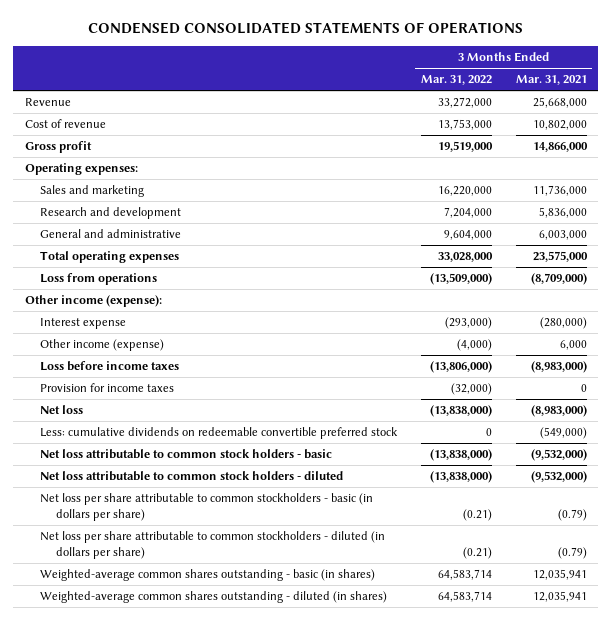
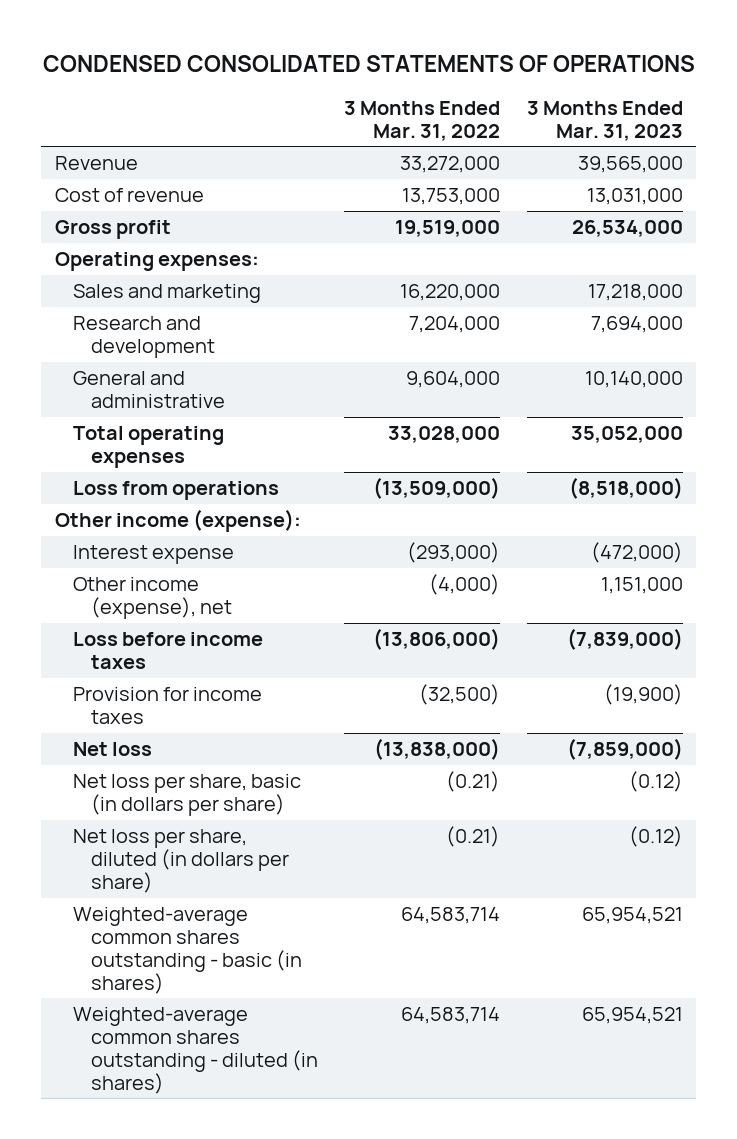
[515,75,587,86] Mar. 31, 2021 -> none
none -> [526,100,683,141] 3 Months Ended Mar. 31, 2023
[40,339,165,352] Other income (expense) -> [72,576,232,619] Other income (expense), net
[451,383,493,396] (32,000) -> [419,683,501,705] (32,500)
[40,427,399,440] Less: cumulative dividends on redeemable convertible preferred stock -> none
[40,449,333,460] Net loss attributable to common stock holders - basic -> none
[40,471,344,482] Net loss attributable to common stock holders - diluted -> none
[40,493,374,522] Net loss per share attributable to common stockholders - basic (in dollars per share) -> [72,773,301,816] Net loss per share, basic (in dollars per share)
[40,531,386,560] Net loss per share attributable to common stockholders - diluted (in dollars per share) -> [72,828,289,893] Net loss per share, diluted (in dollars per share)

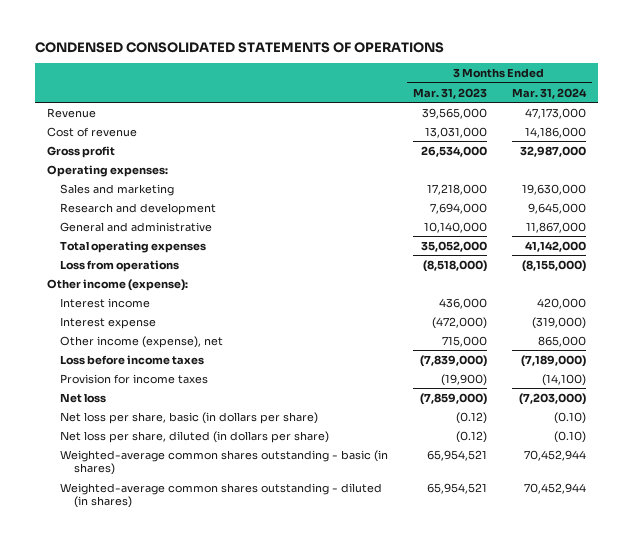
[344,100,501,141] 3 Months Ended Mar. 31, 2022 -> none
none -> [511,87,587,99] Mar. 31, 2024
none -> [60,297,151,308] Interest income
[600,576,683,594] 1,151,000 -> [441,335,487,347] 715,000

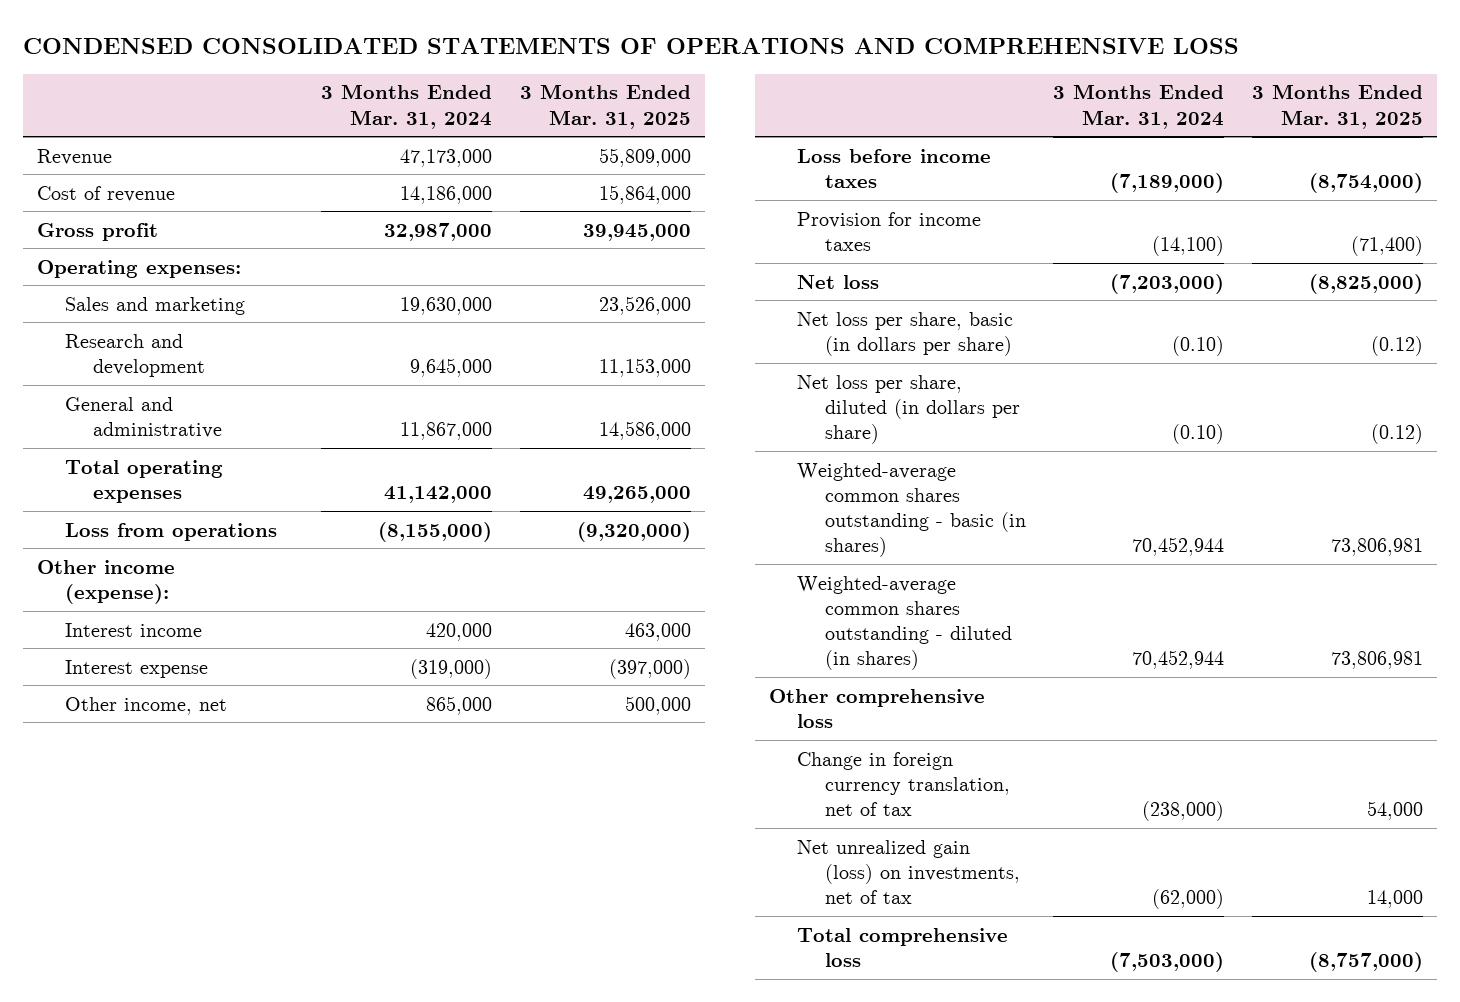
[34,42,444,54] CONDENSED CONSOLIDATED STATEMENTS OF OPERATIONS -> [22,37,1239,54] CONDENSED CONSOLIDATED STATEMENTS OF OPERATIONS AND COMPREHENSIVE LOSS
[412,87,487,99] Mar. 31, 2023 -> none
none -> [520,84,692,129] 3 Months Ended Mar. 31, 2025
[60,335,224,348] Other income (expense), net -> [64,696,227,715] Other income, net
none -> [768,688,985,728] Other comprehensive loss
none -> [796,751,1010,817] Change in foreign currency translation, net of tax
none -> [796,839,1020,905] Net unrealized gain (loss) on investments, net of tax
none -> [796,927,1008,967] Total comprehensive loss

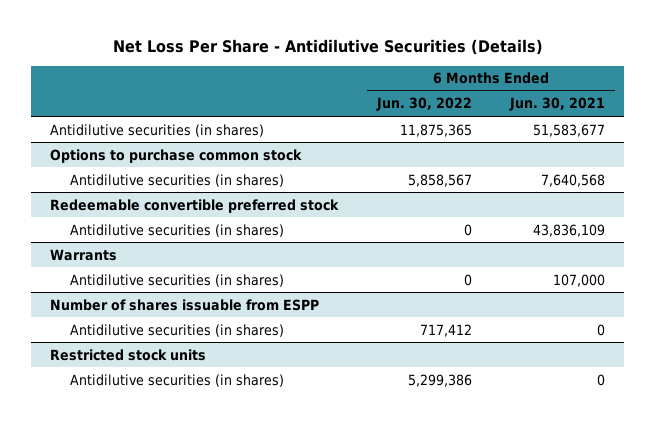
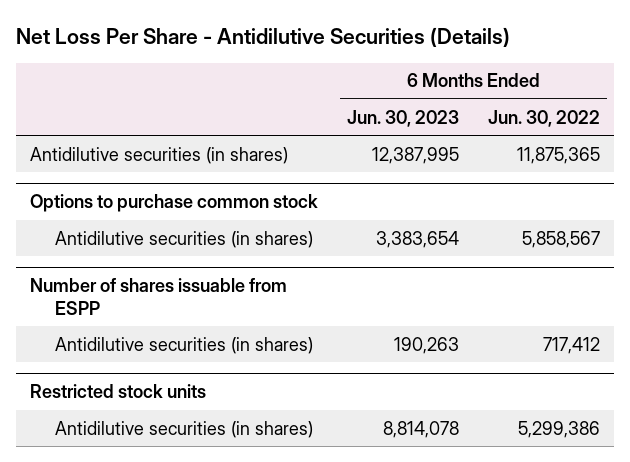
[508,97,605,112] Jun. 30, 2021 -> none
none -> [347,109,460,127] Jun. 30, 2023
[50,198,340,213] Redeemable convertible preferred stock -> none
[69,223,284,237] Antidilutive securities (in shares) -> none
[50,248,118,261] Warrants -> none
[69,273,284,287] Antidilutive securities (in shares) -> none

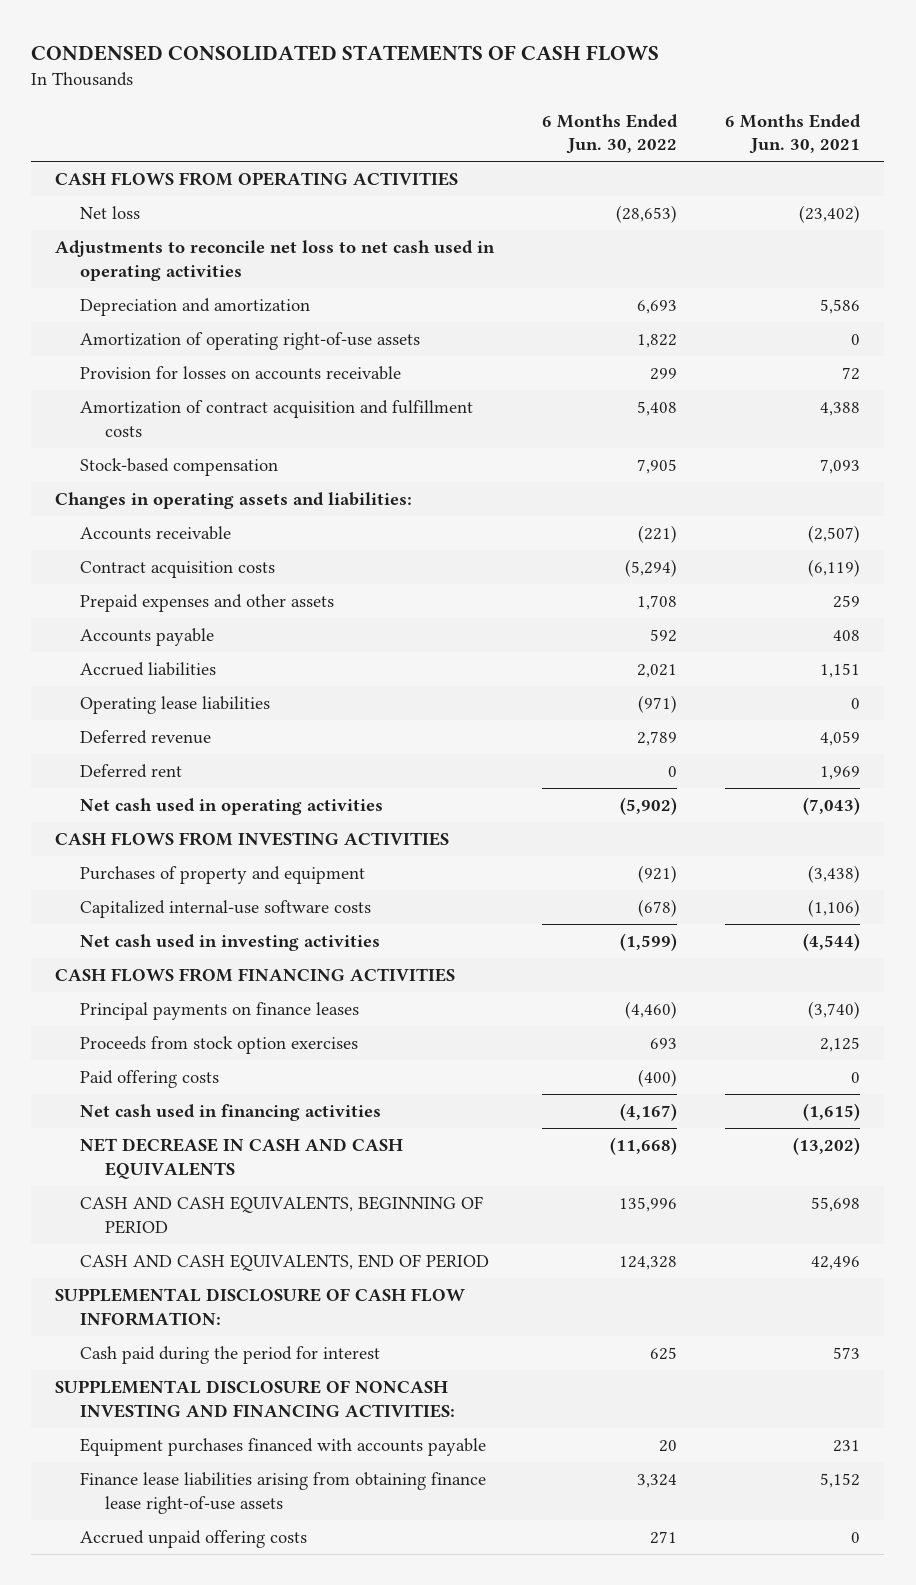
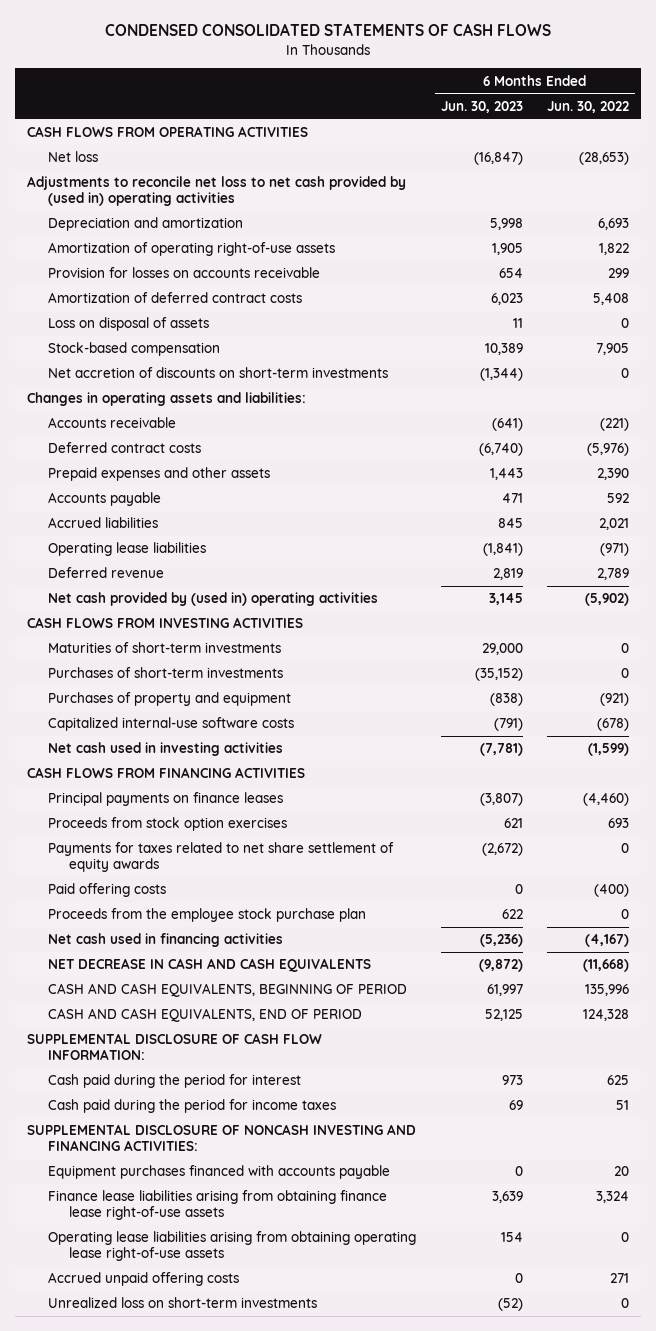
[725,113,862,155] 6 Months Ended Jun. 30, 2021 -> none
none -> [440,100,523,113] Jun. 30, 2023
[55,240,496,281] Adjustments to reconcile net loss to net cash used in operating activities -> [27,176,407,207] Adjustments to reconcile net loss to net cash provided by (used in) operating activities
[80,400,474,437] Amortization of contract acquisition and fulfillment costs -> [48,292,303,304] Amortization of deferred contract costs
none -> [48,317,210,332] Loss on disposal of assets
none -> [48,367,389,379] Net accretion of discounts on short-term investments
[80,561,276,579] Contract acquisition costs -> [48,442,202,454] Deferred contract costs
[625,559,678,578] (5,294) -> [586,443,629,457] (5,976)
[637,595,678,611] 1,708 -> [596,468,629,481] 2,390
[80,764,183,779] Deferred rent -> none
[80,798,384,816] Net cash used in operating activities -> [48,592,379,607] Net cash provided by (used in) operating activities
none -> [48,642,282,654] Maturities of short-term investments
none -> [48,667,284,679] Purchases of short-term investments
none -> [48,842,395,873] Payments for taxes related to net share settlement of equity awards
none -> [48,908,367,923] Proceeds from the employee stock purchase plan
none -> [48,1099,337,1114] Cash paid during the period for income taxes
none -> [48,1231,417,1262] Operating lease liabilities arising from obtaining operating lease right-of-use assets
none -> [48,1297,318,1309] Unrealized loss on short-term investments

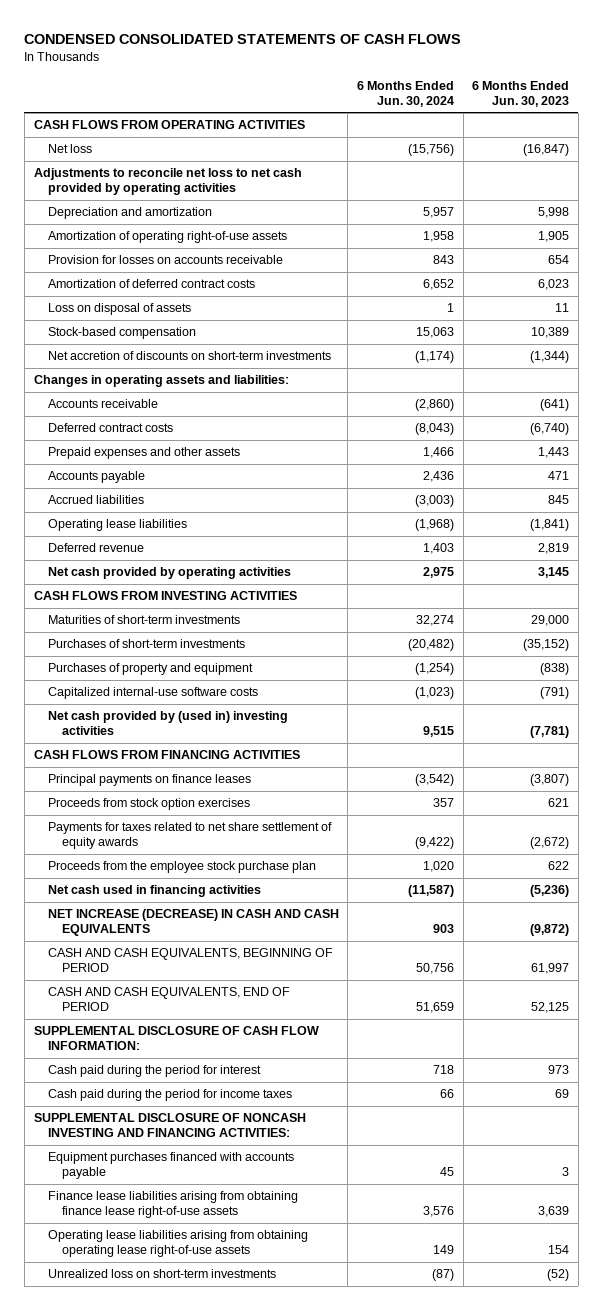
[546,100,629,113] Jun. 30, 2022 -> none
none -> [356,80,454,107] 6 Months Ended Jun. 30, 2024
[27,176,407,207] Adjustments to reconcile net loss to net cash provided by (used in) operating activities -> [33,168,302,196] Adjustments to reconcile net loss to net cash provided by operating activities
[48,592,379,607] Net cash provided by (used in) operating activities -> [47,567,291,580] Net cash provided by operating activities
[48,742,284,757] Net cash used in investing activities -> [47,711,288,736] Net cash provided by (used in) investing activities
[48,883,167,898] Paid offering costs -> none
[48,958,372,973] NET DECREASE IN CASH AND CASH EQUIVALENTS -> [47,909,339,937] NET INCREASE (DECREASE) IN CASH AND CASH EQUIVALENTS
[514,1166,523,1177] 0 -> [562,1167,570,1177] 3
[48,1272,240,1287] Accrued unpaid offering costs -> none

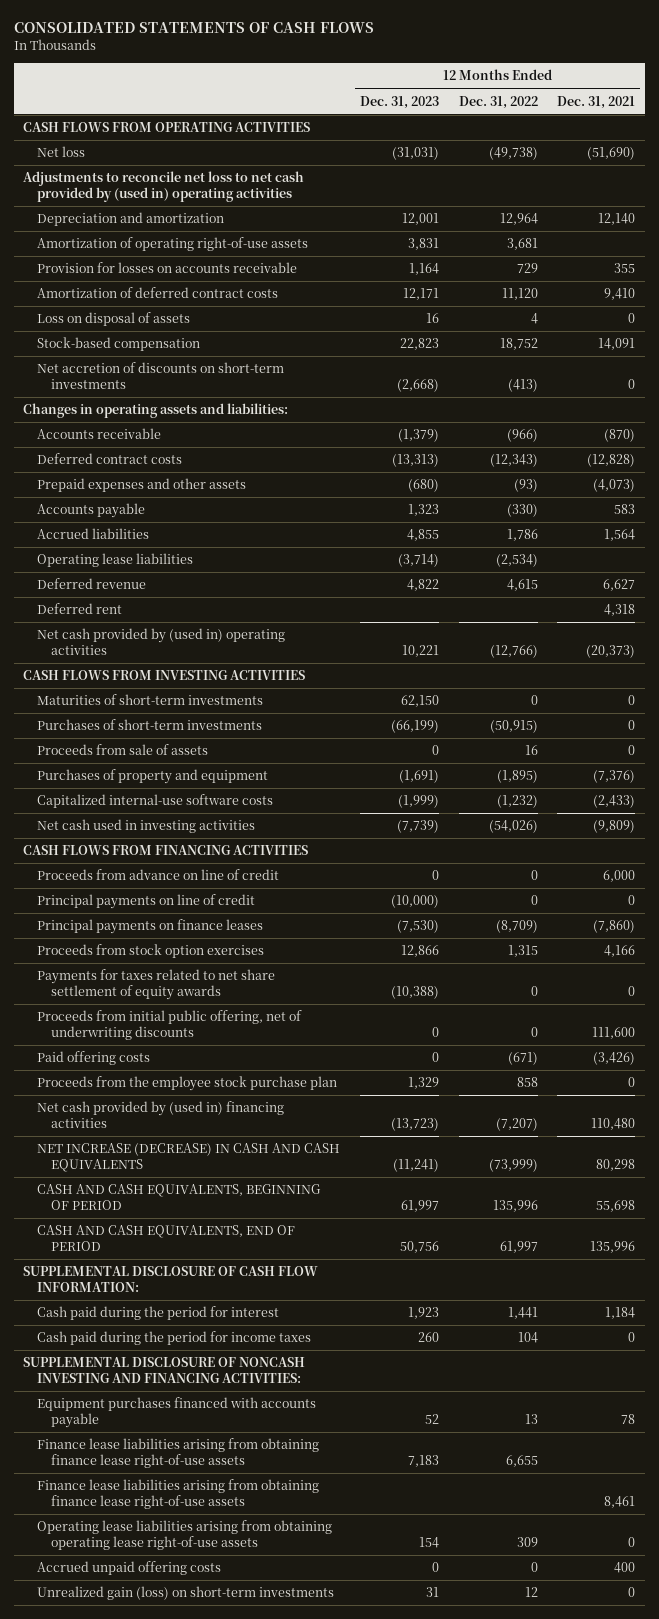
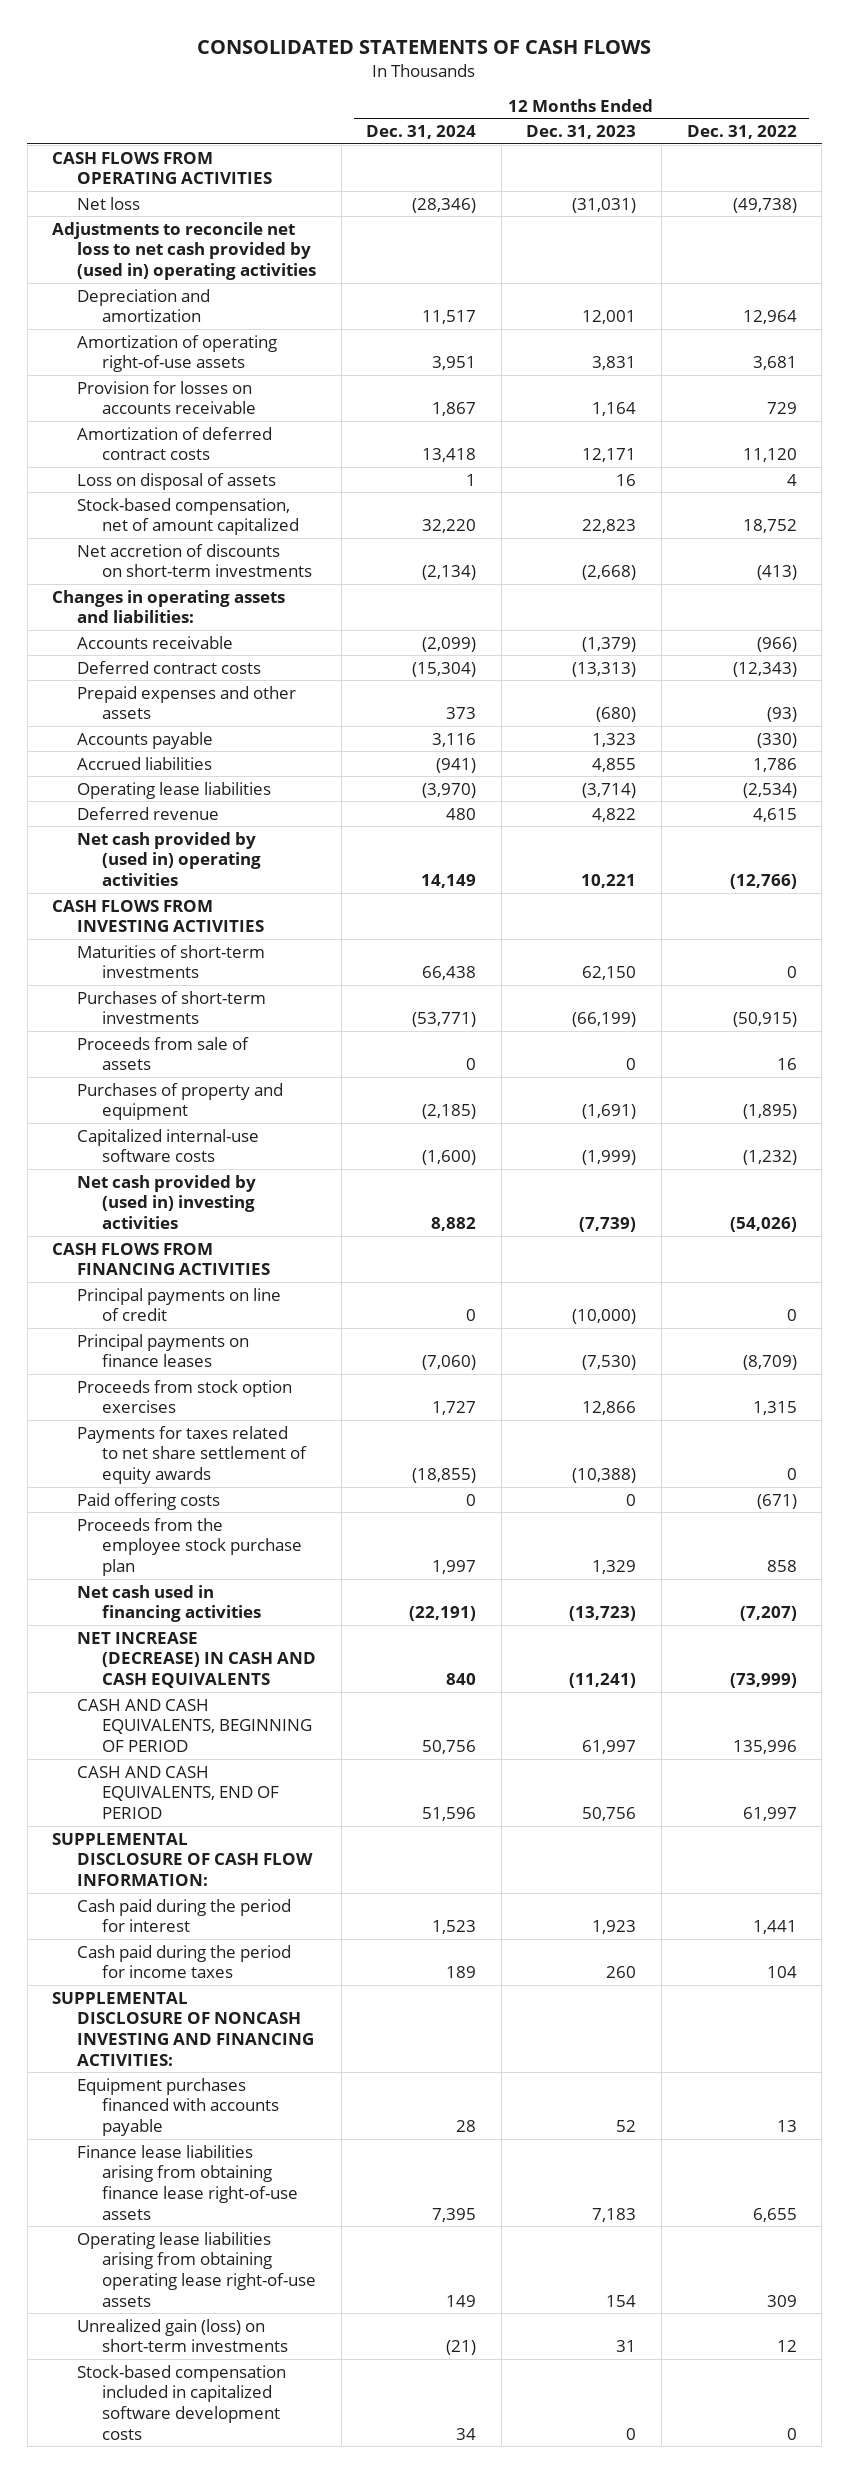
[557,95,636,109] Dec. 31, 2021 -> none
none -> [366,125,477,140] Dec. 31, 2024
[37,337,201,352] Stock-based compensation -> [77,497,300,536] Stock-based compensation, net of amount capitalized
[37,603,123,615] Deferred rent -> none
[37,819,256,834] Net cash used in investing activities -> [77,1174,257,1230] Net cash provided by (used in) investing activities
[37,869,280,881] Proceeds from advance on line of credit -> none
[37,1010,303,1041] Proceeds from initial public offering, net of underwriting discounts -> none
[37,1101,285,1129] Net cash provided by (used in) financing activities -> [77,1584,262,1623] Net cash used in financing activities
[37,1479,320,1510] Finance lease liabilities arising from obtaining finance lease right-of-use assets -> none
[37,1561,222,1576] Accrued unpaid offering costs -> none
none -> [77,2364,287,2440] Stock-based compensation included in capitalized software development costs

